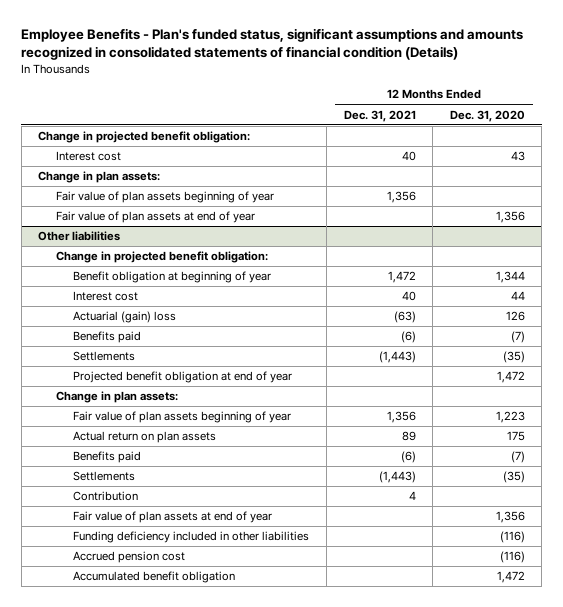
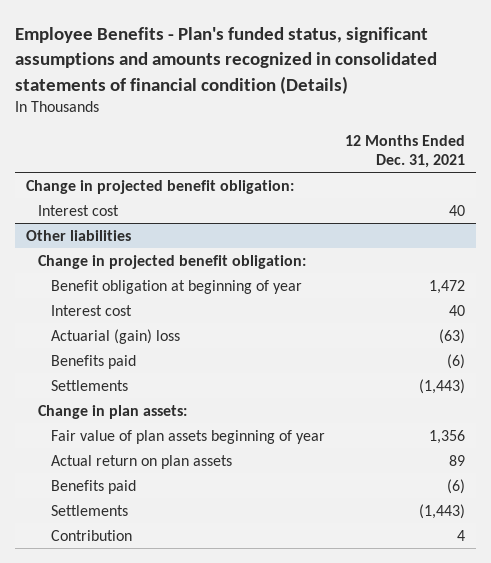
[449,109,525,122] Dec. 31, 2020 -> none
[38,171,161,184] Change in plan assets: -> none
[55,191,274,204] Fair value of plan assets beginning of year -> none
[55,211,255,224] Fair value of plan assets at end of year -> none
[73,371,293,384] Projected benefit obligation at end of year -> none
[73,511,273,524] Fair value of plan assets at end of year -> none
[73,531,310,544] Funding deficiency included in other liabilities -> none
[73,551,186,564] Accrued pension cost -> none
[73,571,236,584] Accumulated benefit obligation -> none

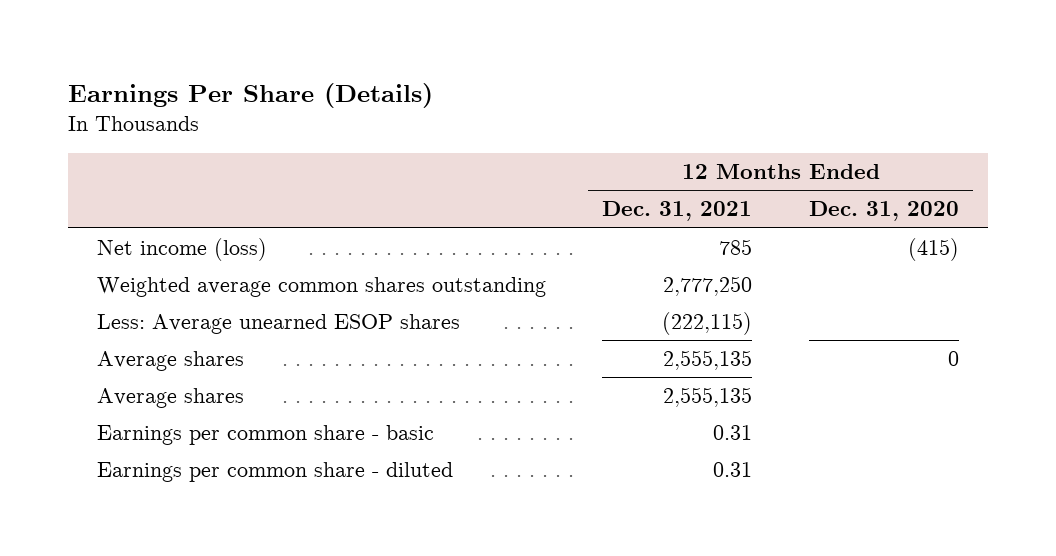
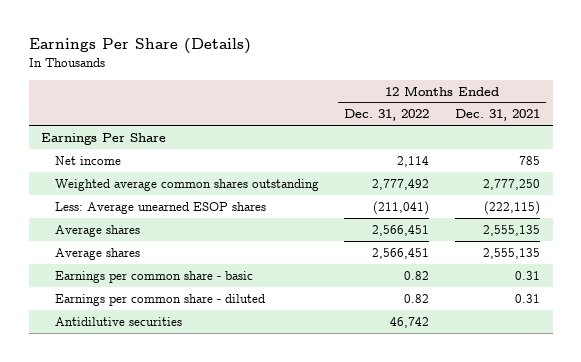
[809,201,960,222] Dec. 31, 2020 -> none
none -> [344,109,430,122] Dec. 31, 2022
none -> [41,132,167,145] Earnings Per Share
[96,238,267,262] Net income (loss) -> [54,155,121,165] Net income
none -> [54,316,182,326] Antidilutive securities

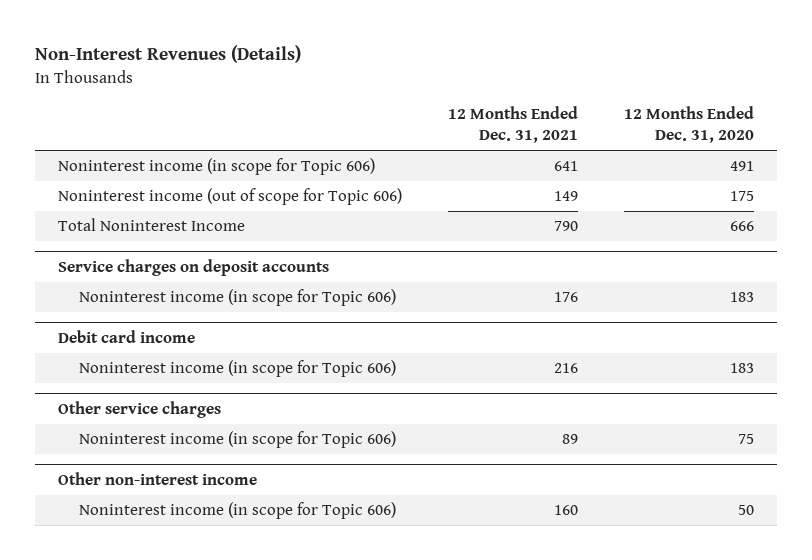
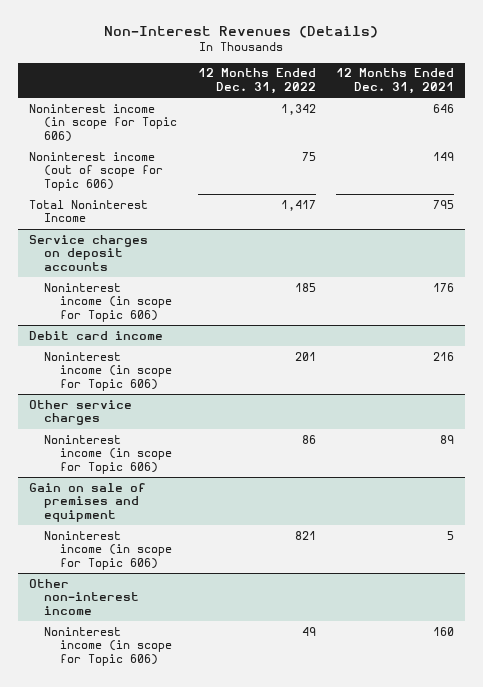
[623,106,754,144] 12 Months Ended Dec. 31, 2020 -> none
none -> [197,68,316,94] 12 Months Ended Dec. 31, 2022
[553,161,578,172] 641 -> [433,103,455,113] 646
[553,221,578,232] 790 -> [433,199,455,209] 795
none -> [28,482,146,522] Gain on sale of premises and equipment
none -> [44,530,172,570] Noninterest income (in scope for Topic 606)

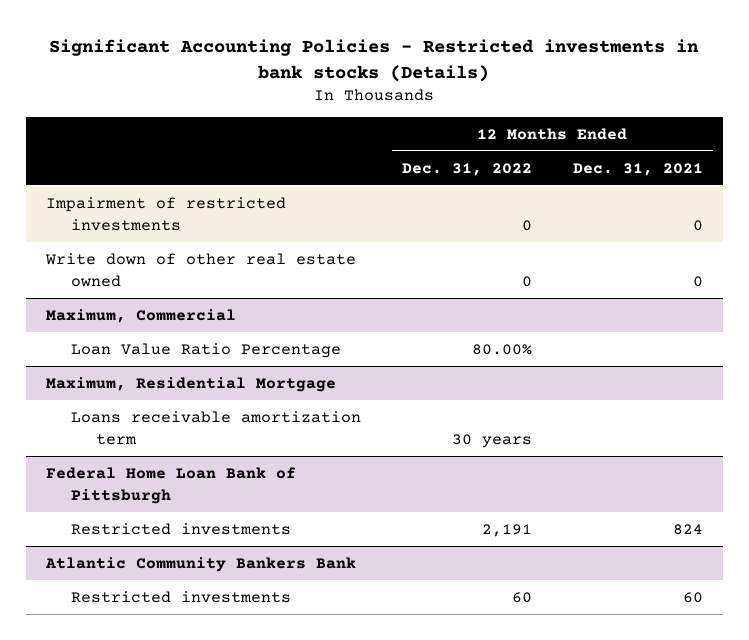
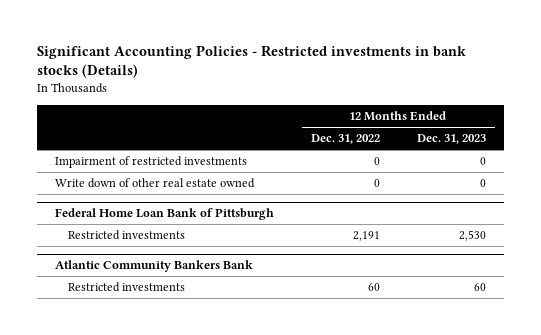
[572,162,703,176] Dec. 31, 2021 -> none
none -> [416,134,486,145] Dec. 31, 2023
[46,308,237,323] Maximum, Commercial -> none
[71,342,342,358] Loan Value Ratio Percentage -> none
[46,376,337,392] Maximum, Residential Mortgage -> none
[71,410,362,445] Loans receivable amortization term -> none

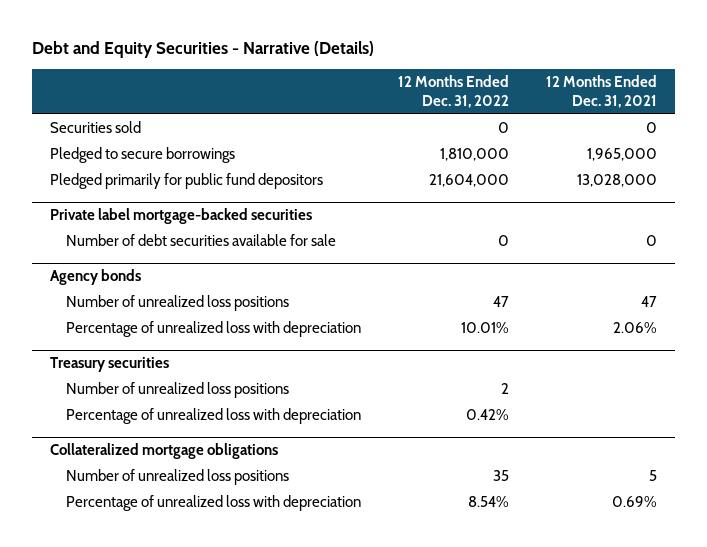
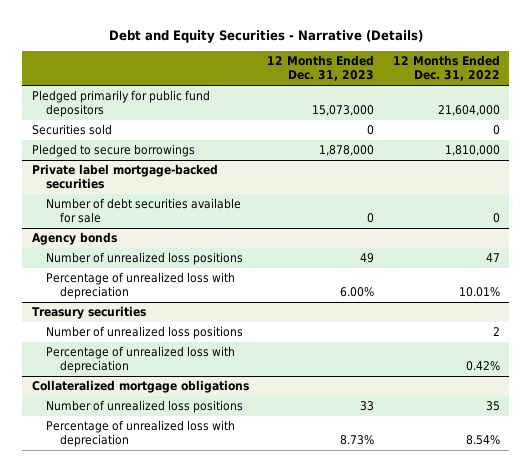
[545,75,657,108] 12 Months Ended Dec. 31, 2021 -> none
none -> [267,55,375,82] 12 Months Ended Dec. 31, 2023
[50,172,324,189] Pledged primarily for public fund depositors -> [31,90,210,118] Pledged primarily for public fund depositors

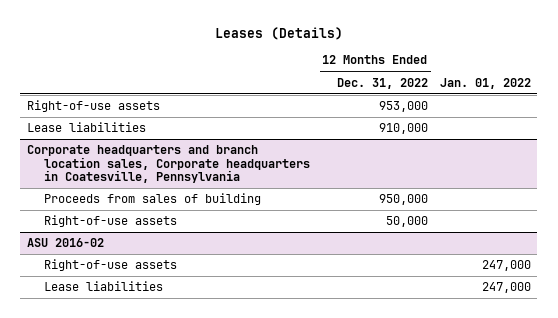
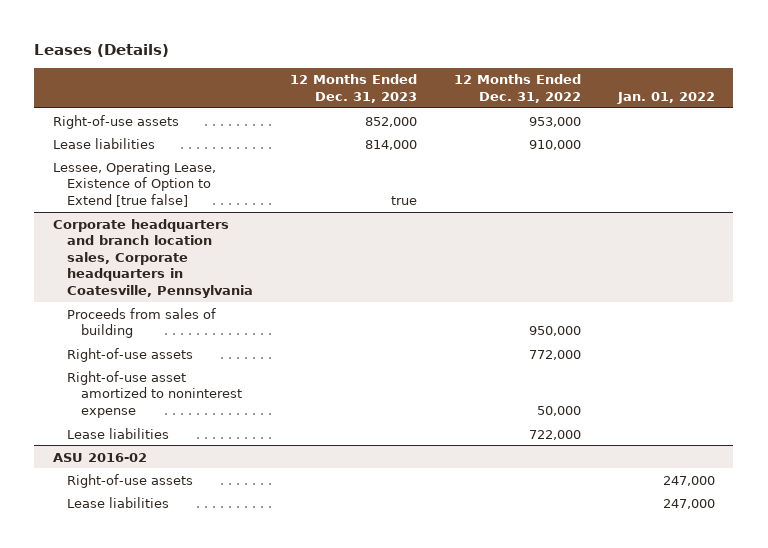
none -> [289,74,417,103] 12 Months Ended Dec. 31, 2023
none -> [52,161,216,207] Lessee, Operating Lease, Existence of Option to Extend [true false]
[385,216,428,228] 50,000 -> [528,349,581,360] 772,000
none -> [67,370,243,418] Right-of-use asset amortized to noninterest expense
none -> [67,427,170,439] Lease liabilities

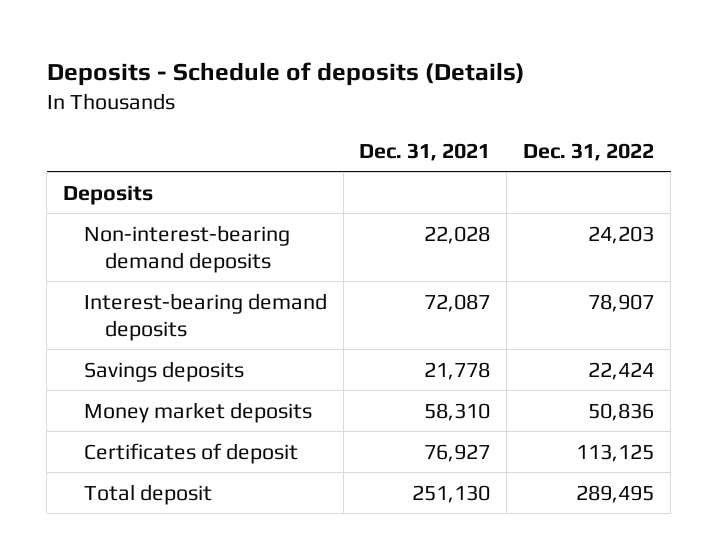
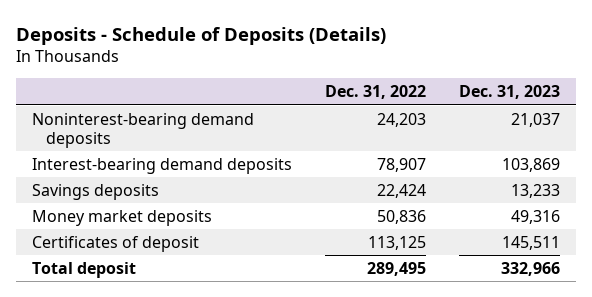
[46,61,525,86] Deposits - Schedule of deposits (Details) -> [15,26,386,45] Deposits - Schedule of Deposits (Details)
[359,142,491,161] Dec. 31, 2021 -> none
none -> [458,85,560,100] Dec. 31, 2023
[62,184,153,205] Deposits -> none
[83,224,290,273] Non-interest-bearing demand deposits -> [32,112,255,148] Noninterest-bearing demand deposits

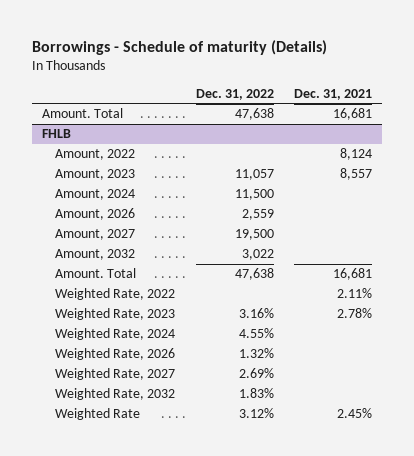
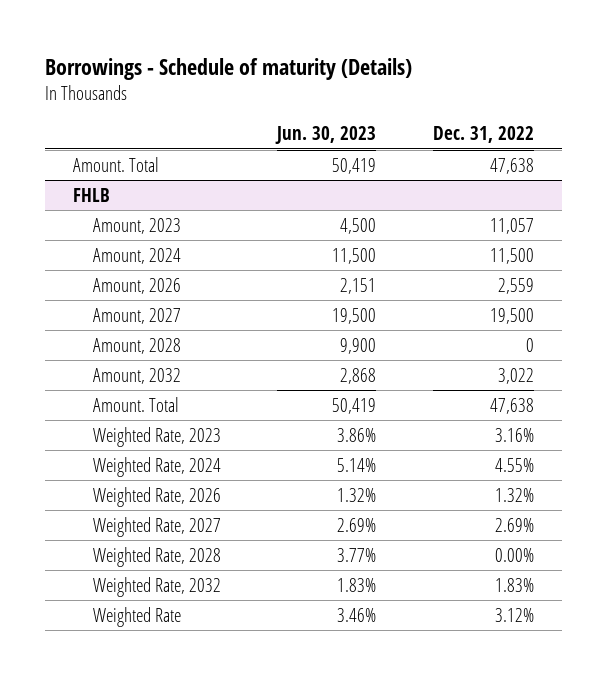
[294,88,373,100] Dec. 31, 2021 -> none
none -> [275,126,377,145] Jun. 30, 2023
[55,149,136,161] Amount, 2022 -> none
none -> [93,337,182,354] Amount, 2028
[55,288,176,301] Weighted Rate, 2022 -> none
none -> [93,546,222,567] Weighted Rate, 2028

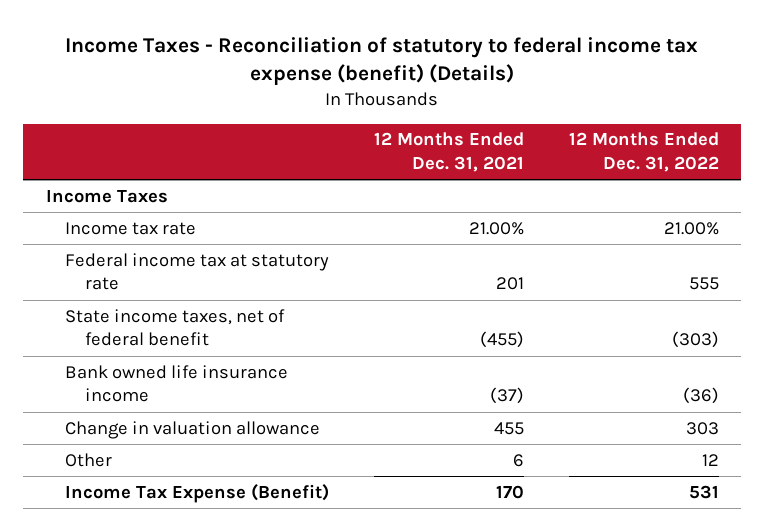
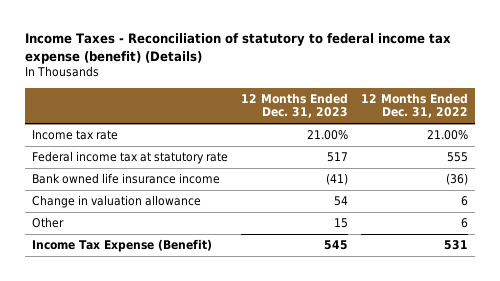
[374,132,525,172] 12 Months Ended Dec. 31, 2021 -> none
none -> [241,92,349,119] 12 Months Ended Dec. 31, 2023
[45,189,168,203] Income Taxes -> none
[65,308,286,347] State income taxes, net of federal benefit -> none
[686,421,720,435] 303 -> [461,196,469,207] 6
[702,453,720,466] 12 -> [461,218,469,229] 6

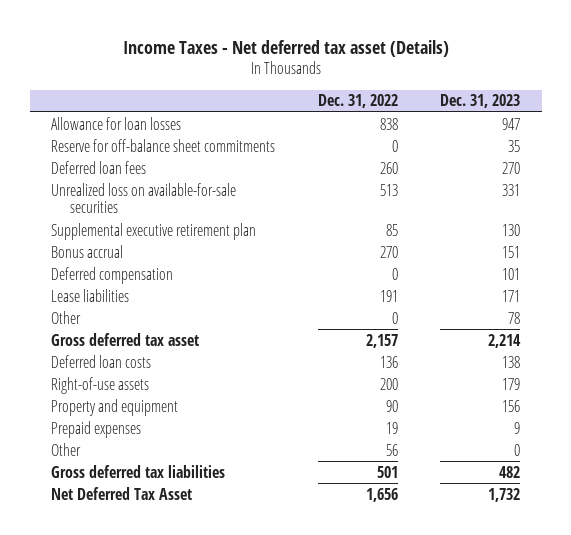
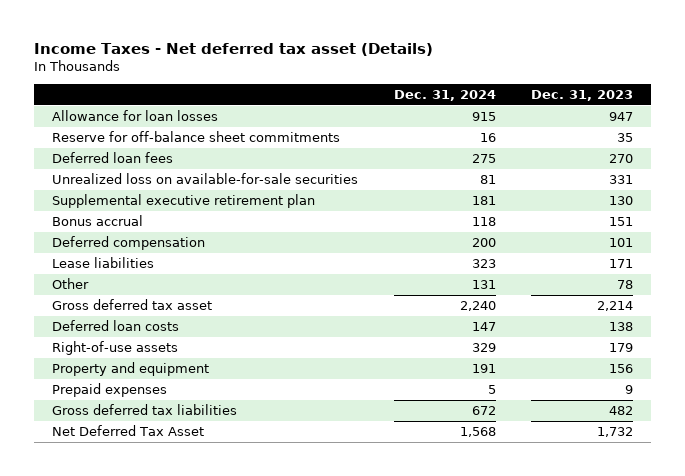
[317,94,398,109] Dec. 31, 2022 -> none
none -> [393,89,496,101] Dec. 31, 2024
[51,442,82,456] Other -> none

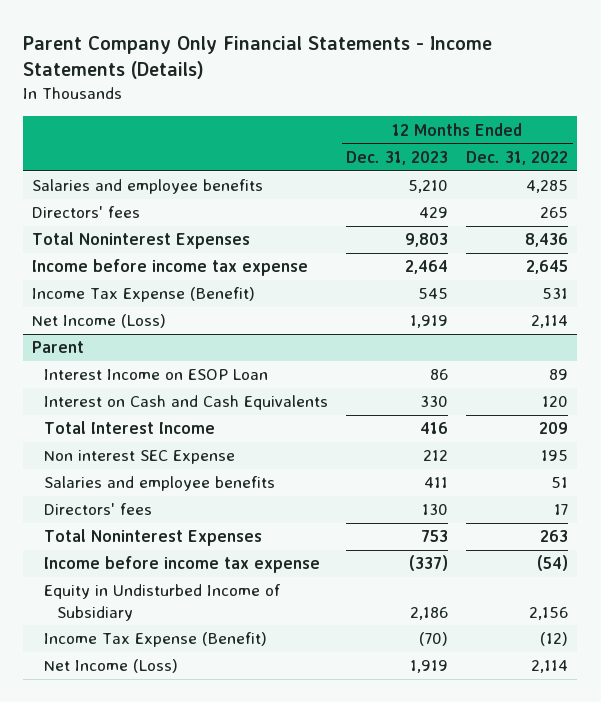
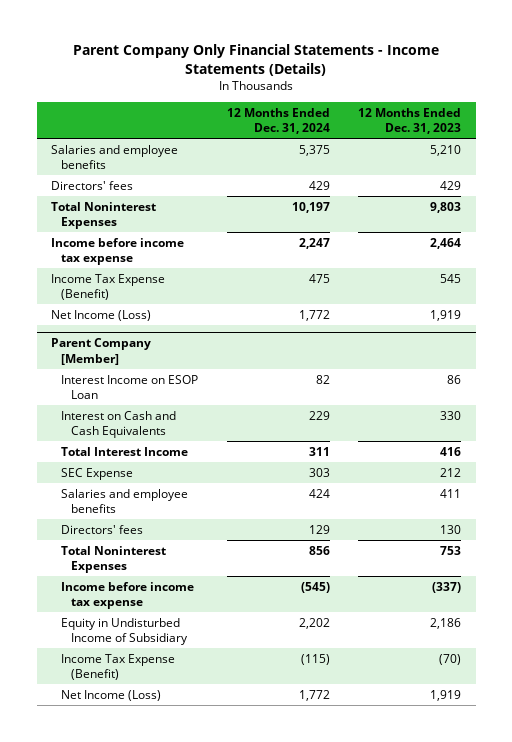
[466,150,569,165] Dec. 31, 2022 -> none
none -> [226,107,330,135] 12 Months Ended Dec. 31, 2024
[32,341,85,354] Parent -> [50,338,151,365] Parent Company [Member]
[44,450,236,465] Non interest SEC Expense -> [60,467,133,480] SEC Expense

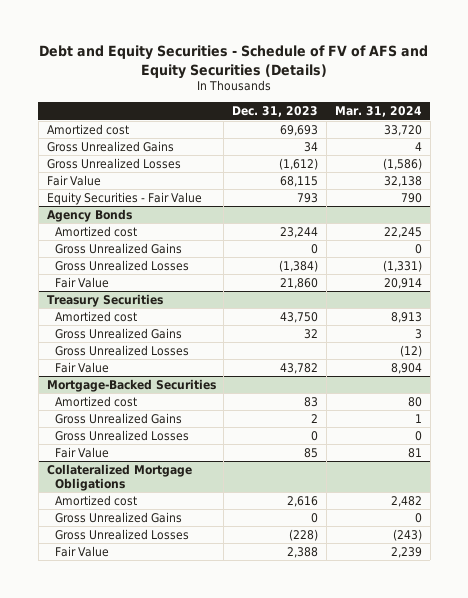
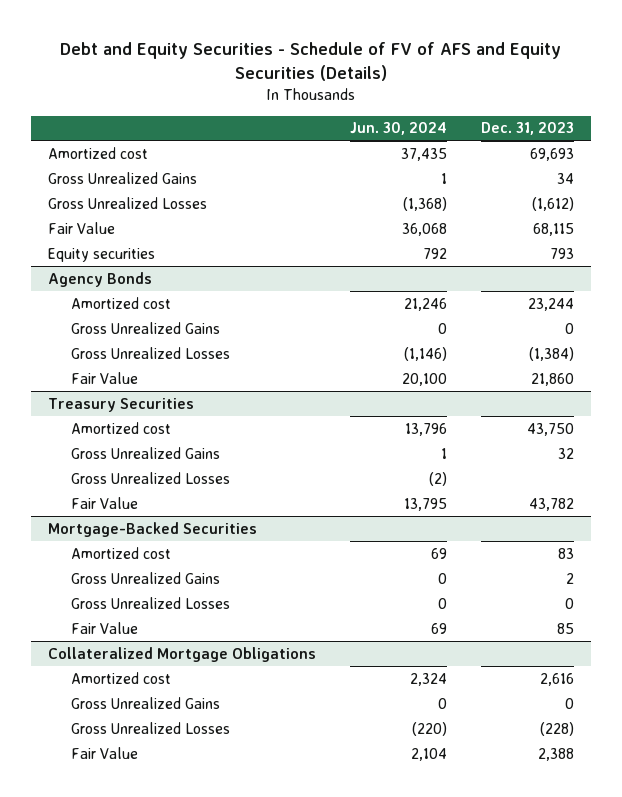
[334,106,422,118] Mar. 31, 2024 -> none
none -> [350,122,448,136] Jun. 30, 2024
[46,191,202,205] Equity Securities - Fair Value -> [48,247,156,262] Equity securities

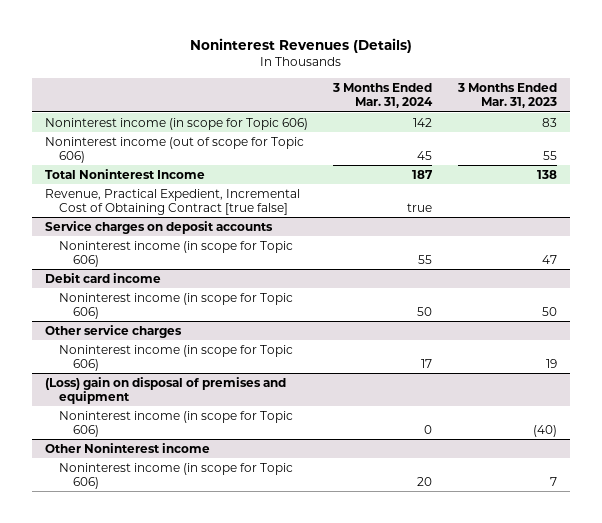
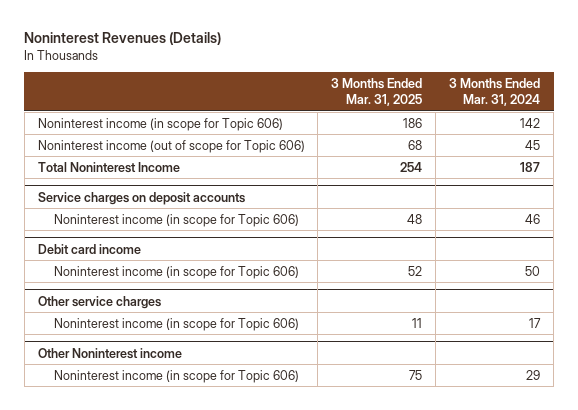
[456,82,557,109] 3 Months Ended Mar. 31, 2023 -> none
none -> [331,78,423,106] 3 Months Ended Mar. 31, 2025
[44,188,300,216] Revenue, Practical Expedient, Incremental Cost of Obtaining Contract [true false] -> none
[418,255,433,265] 55 -> [525,213,541,224] 46
[44,376,286,405] (Loss) gain on disposal of premises and equipment -> none
[59,410,294,438] Noninterest income (in scope for Topic 606) -> none
[417,477,433,487] 20 -> [526,369,541,380] 29

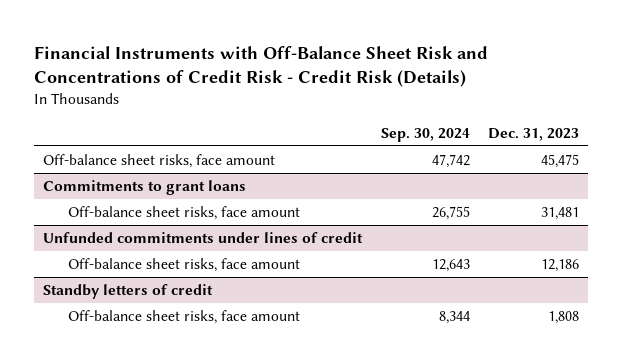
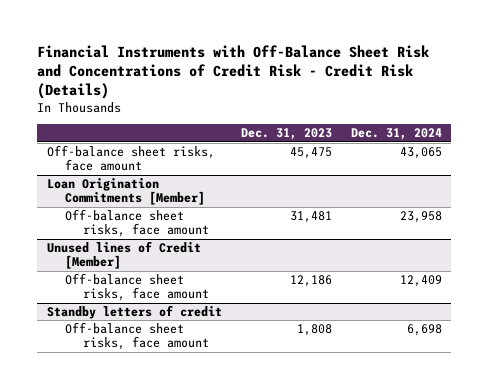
[380,127,470,142] Sep. 30, 2024 -> none
none -> [350,128,442,141] Dec. 31, 2024
[43,179,247,195] Commitments to grant loans -> [46,178,205,206] Loan Origination Commitments [Member]
[43,231,364,243] Unfunded commitments under lines of credit -> [46,241,201,270] Unused lines of Credit [Member]

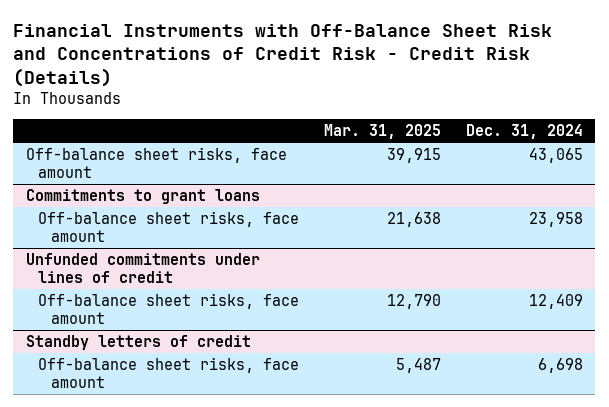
[240,128,332,141] Dec. 31, 2023 -> none
none -> [324,124,442,140] Mar. 31, 2025
[46,178,205,206] Loan Origination Commitments [Member] -> [25,188,260,204] Commitments to grant loans
[46,241,201,270] Unused lines of Credit [Member] -> [25,252,260,283] Unfunded commitments under lines of credit

